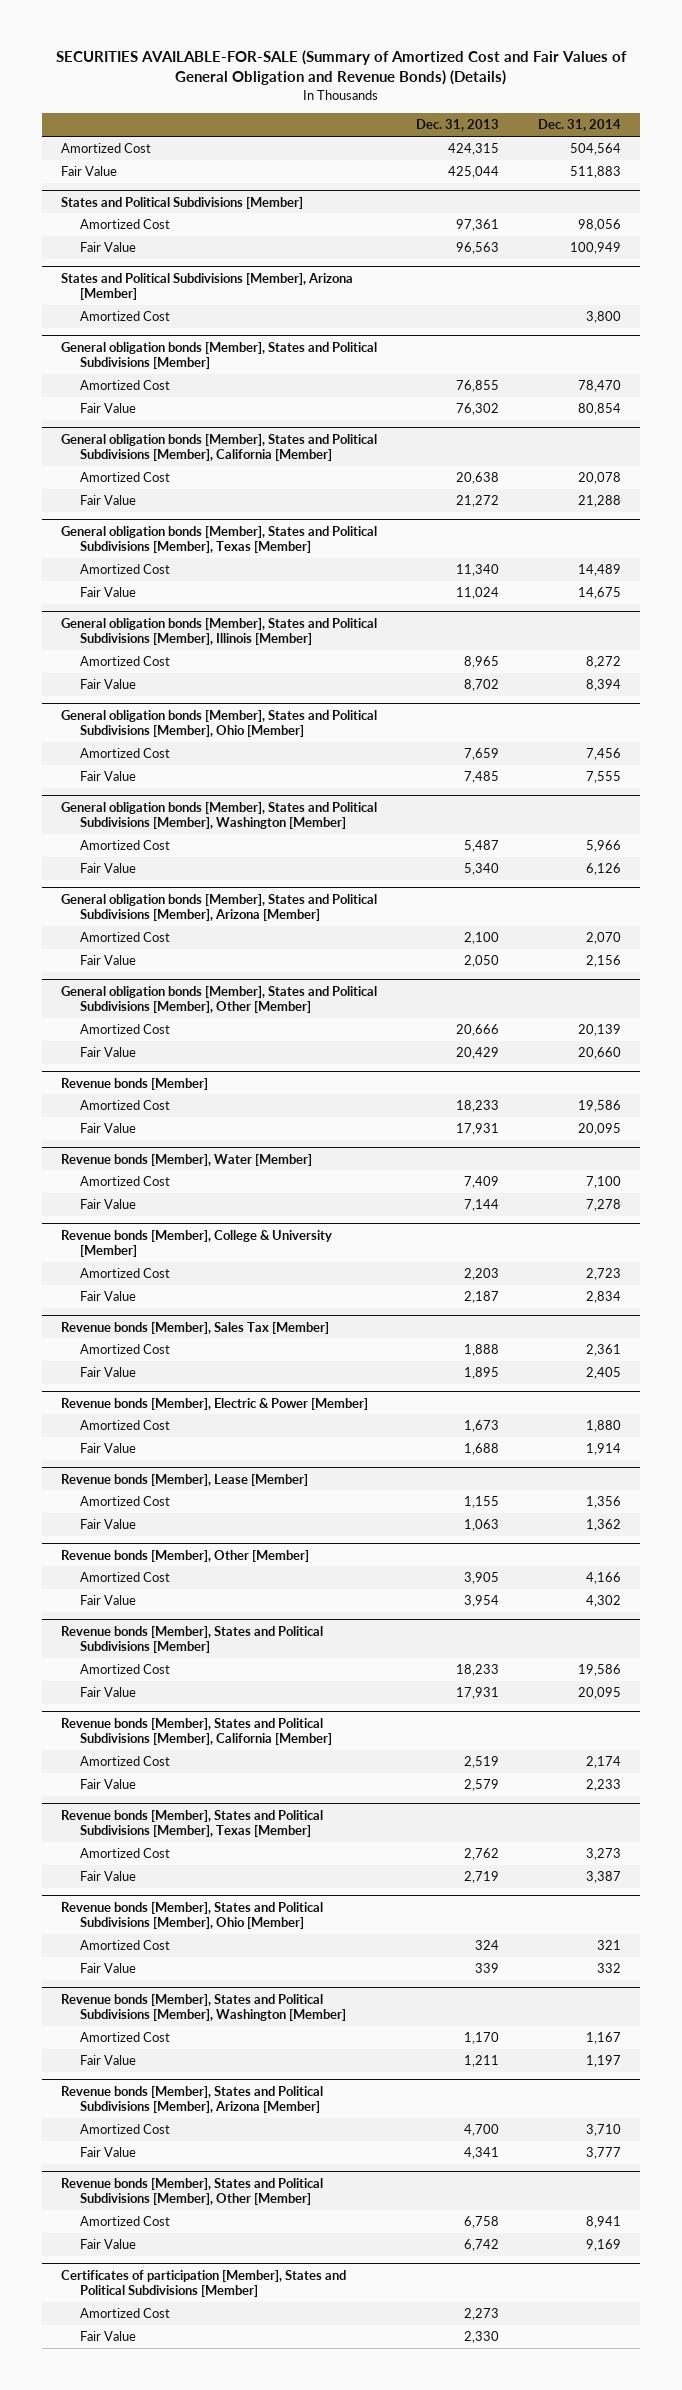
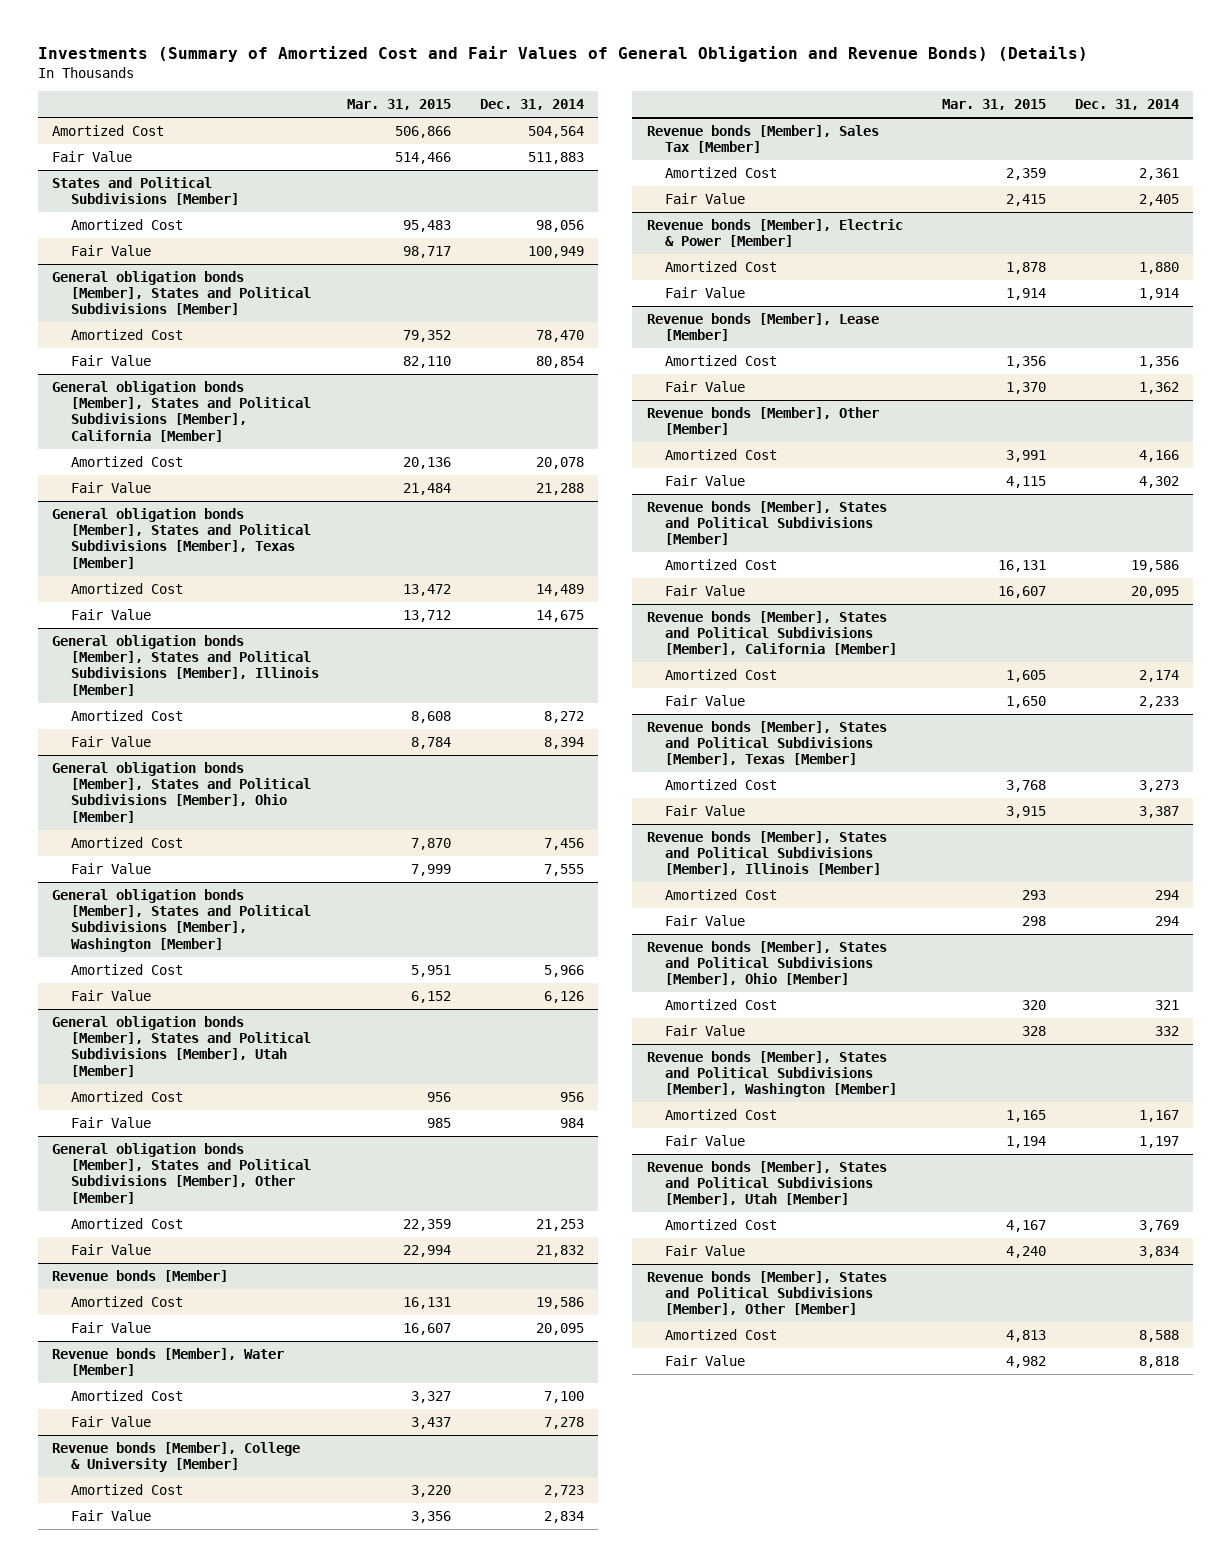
[56,50,628,86] SECURITIES AVAILABLE-FOR-SALE (Summary of Amortized Cost and Fair Values of General Obligation and Revenue Bonds) (Details) -> [37,46,1088,63] Investments (Summary of Amortized Cost and Fair Values of General Obligation and Revenue Bonds) (Details)
[416,119,500,132] Dec. 31, 2013 -> none
none -> [347,99,452,111] Mar. 31, 2015
[61,272,354,300] States and Political Subdivisions [Member], Arizona [Member] -> none
[80,311,171,322] Amortized Cost -> none
[61,893,378,921] General obligation bonds [Member], States and Political Subdivisions [Member], Arizona [Member] -> [52,1015,311,1077] General obligation bonds [Member], States and Political Subdivisions [Member], Utah [Member]
[585,932,621,945] 2,070 -> [559,1091,584,1102] 956
[585,955,621,968] 2,156 -> [559,1117,584,1128] 984
[577,1024,621,1037] 20,139 -> [535,1218,584,1231] 21,253
[577,1047,621,1060] 20,660 -> [535,1244,584,1257] 21,832
none -> [646,830,887,876] Revenue bonds [Member], States and Political Subdivisions [Member], Illinois [Member]
none -> [665,888,778,900] Amortized Cost
none -> [665,914,746,926] Fair Value
[61,2085,324,2113] Revenue bonds [Member], States and Political Subdivisions [Member], Arizona [Member] -> [646,1160,887,1206] Revenue bonds [Member], States and Political Subdivisions [Member], Utah [Member]
[585,2124,621,2137] 3,710 -> [1138,1219,1179,1232] 3,769
[585,2147,621,2160] 3,777 -> [1138,1245,1179,1258] 3,834
[61,2269,347,2297] Certificates of participation [Member], States and Political Subdivisions [Member] -> none
[80,2308,171,2319] Amortized Cost -> none
[80,2331,137,2342] Fair Value -> none
[585,2216,621,2229] 8,941 -> [1138,1329,1179,1342] 8,588
[585,2239,621,2252] 9,169 -> [1138,1355,1179,1368] 8,818

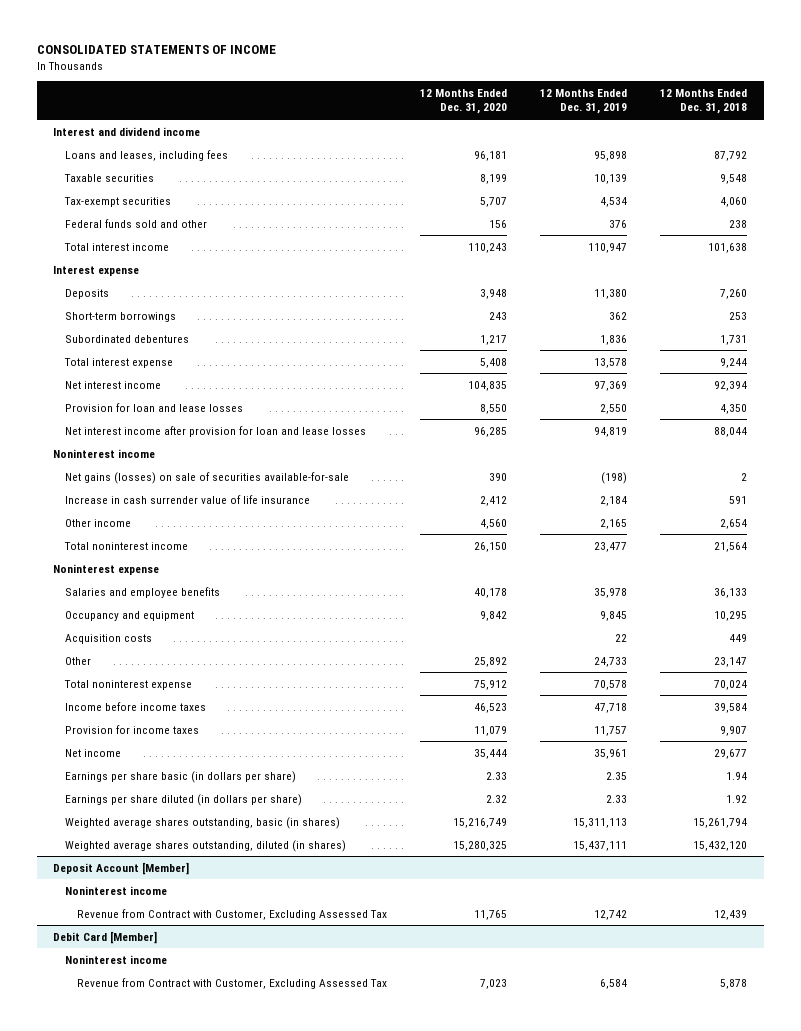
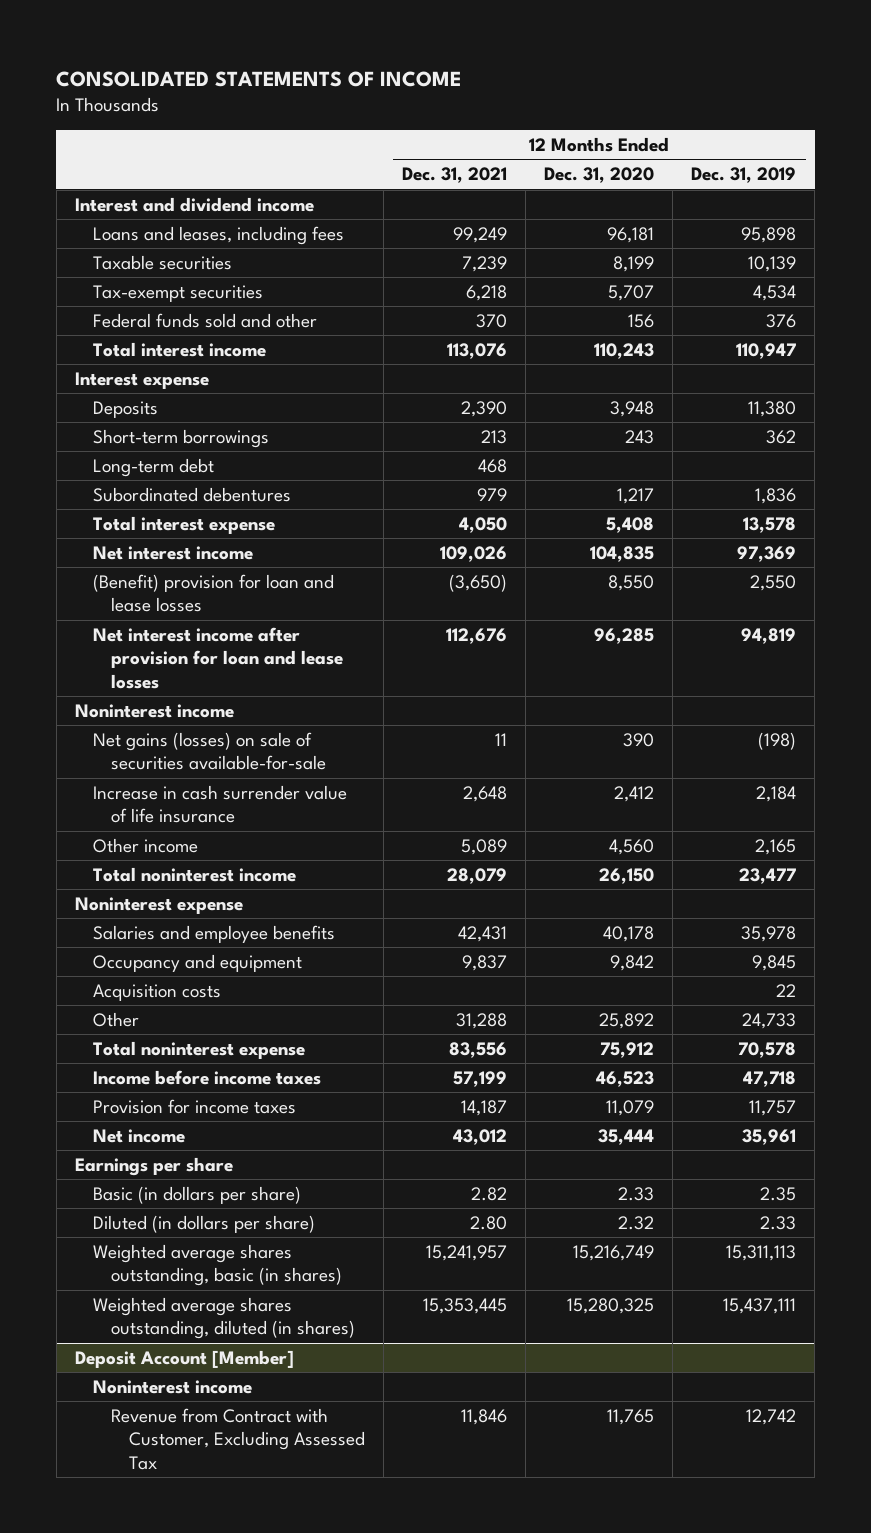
[660,88,748,115] 12 Months Ended Dec. 31, 2018 -> none
none -> [401,167,507,184] Dec. 31, 2021
none -> [92,457,214,477] Long-term debt
[65,402,244,412] Provision for loan and lease losses -> [92,573,334,613] (Benefit) provision for loan and lease losses
none -> [75,1156,234,1176] Earnings per share
[65,770,297,783] Earnings per share basic (in dollars per share) -> [92,1185,301,1204] Basic (in dollars per share)
[65,793,303,806] Earnings per share diluted (in dollars per share) -> [92,1214,315,1233] Diluted (in dollars per share)
[53,930,158,944] Debit Card [Member] -> none
[65,954,168,964] Noninterest income -> none
[77,977,388,989] Revenue from Contract with Customer, Excluding Assessed Tax -> none

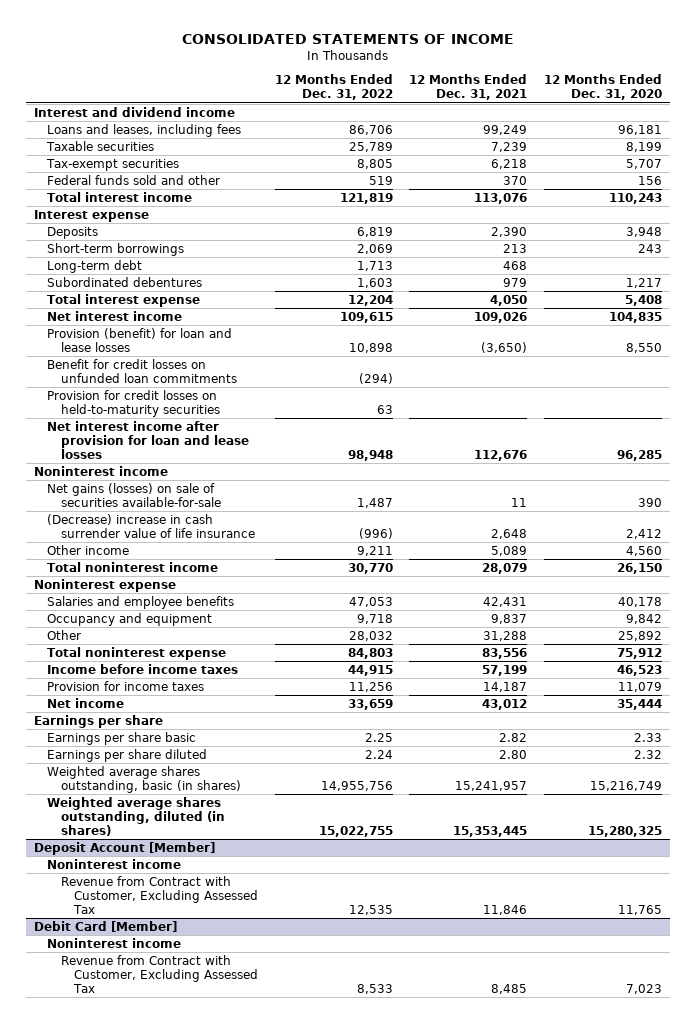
[691,167,797,184] Dec. 31, 2019 -> none
none -> [274,74,393,101] 12 Months Ended Dec. 31, 2022
[92,573,334,613] (Benefit) provision for loan and lease losses -> [47,327,233,352] Provision (benefit) for loan and lease losses
none -> [47,358,237,383] Benefit for credit losses on unfunded loan commitments
none -> [47,389,220,417] Provision for credit losses on held-to-maturity securities
[92,784,347,824] Increase in cash surrender value of life insurance -> [47,513,255,538] (Decrease) increase in cash surrender value of life insurance
[92,983,221,1001] Acquisition costs -> none
[92,1185,301,1204] Basic (in dollars per share) -> [47,731,197,745] Earnings per share basic
[92,1214,315,1233] Diluted (in dollars per share) -> [47,748,208,762] Earnings per share diluted
none -> [34,920,178,932] Debit Card [Member]
none -> [47,937,182,948] Noninterest income
none -> [60,954,258,993] Revenue from Contract with Customer, Excluding Assessed Tax

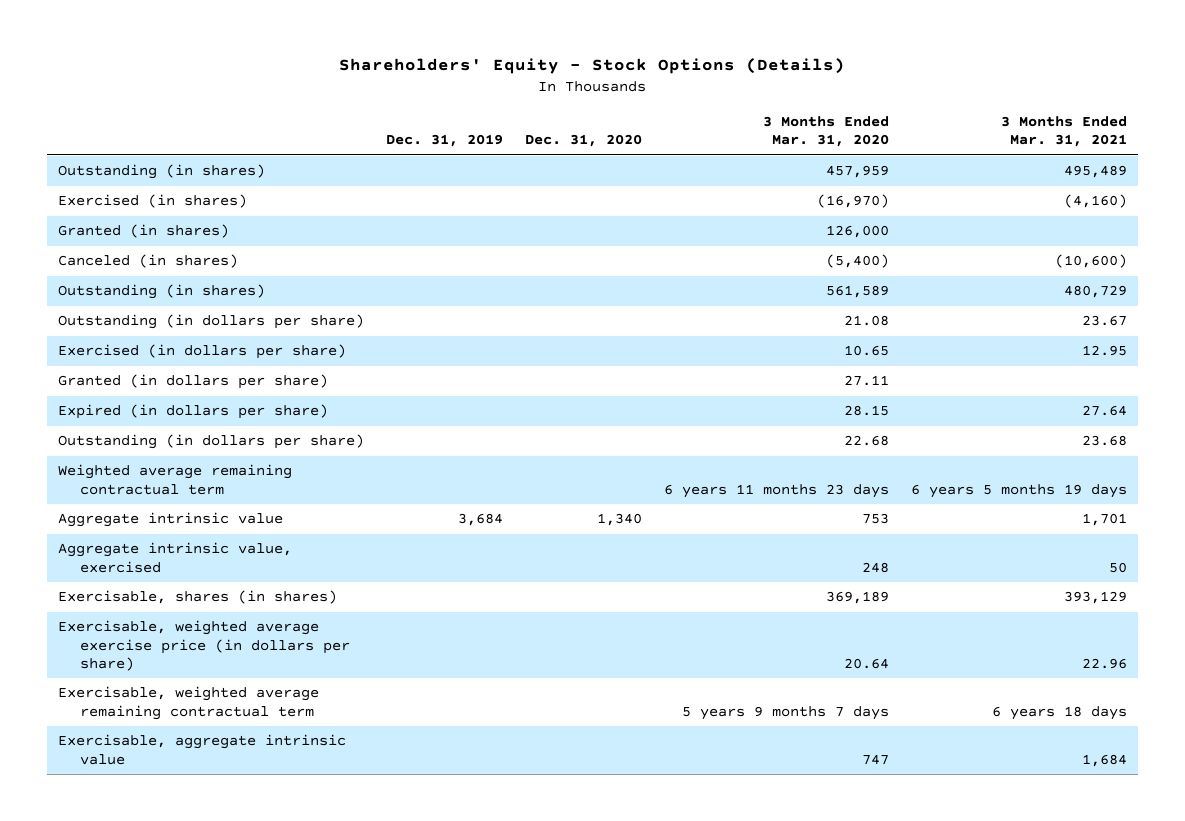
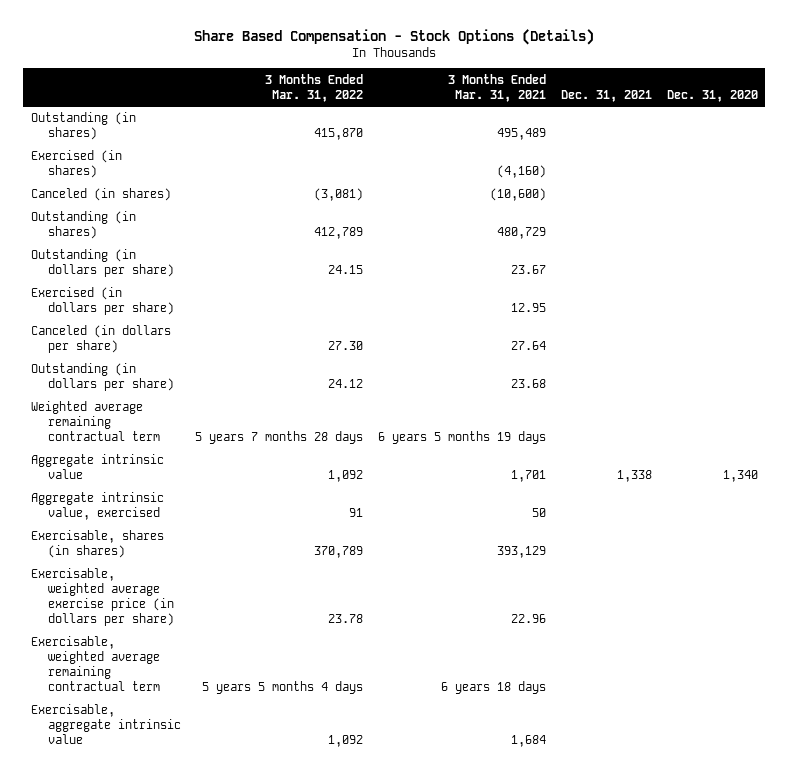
[339,58,846,75] Shareholders' Equity - Stock Options (Details) -> [194,29,595,46] Share Based Compensation - Stock Options (Details)
[385,134,503,148] Dec. 31, 2019 -> none
[763,115,890,148] 3 Months Ended Mar. 31, 2020 -> none
none -> [265,73,364,102] 3 Months Ended Mar. 31, 2022
none -> [560,89,652,102] Dec. 31, 2021
[57,224,229,239] Granted (in shares) -> none
[57,374,328,390] Granted (in dollars per share) -> none
[57,404,328,420] Expired (in dollars per share) -> [30,325,171,354] Canceled (in dollars per share)

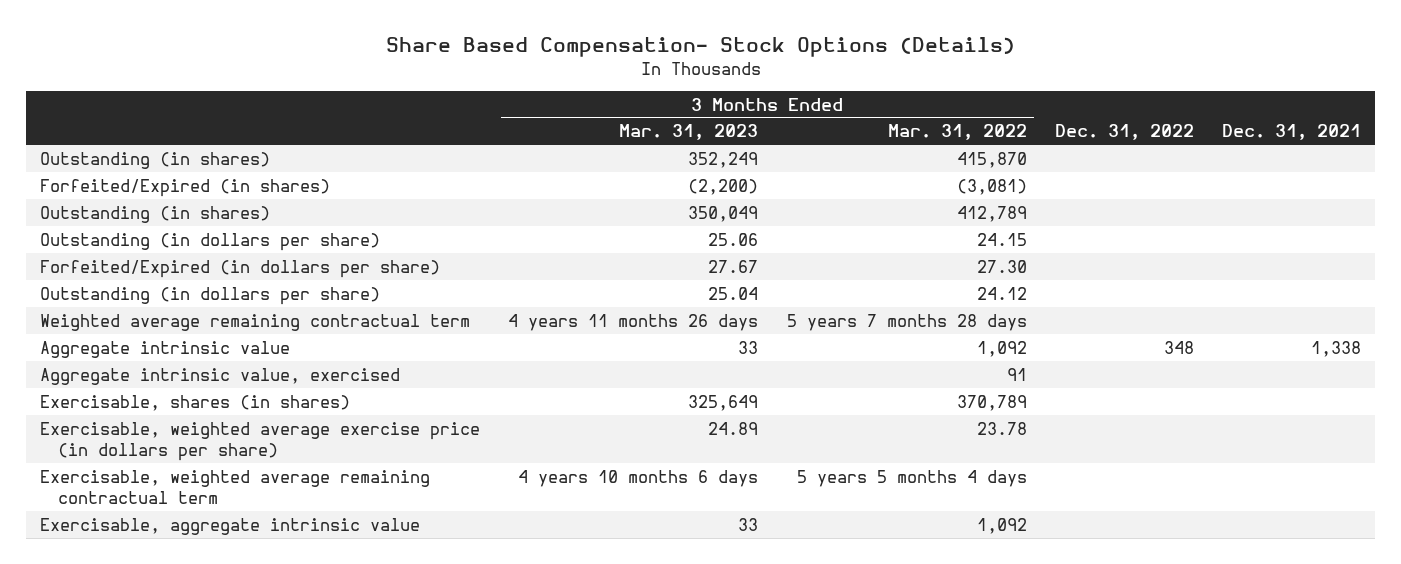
[194,29,595,46] Share Based Compensation - Stock Options (Details) -> [385,37,1015,58] Share Based Compensation- Stock Options (Details)
[448,73,547,102] 3 Months Ended Mar. 31, 2021 -> none
[666,89,758,102] Dec. 31, 2020 -> none
none -> [619,124,759,141] Mar. 31, 2023
none -> [1054,124,1194,141] Dec. 31, 2022
[30,150,122,179] Exercised (in shares) -> none
[30,188,171,202] Canceled (in shares) -> [40,178,331,197] Forfeited/Expired (in shares)
[30,287,174,316] Exercised (in dollars per share) -> none
[30,325,171,354] Canceled (in dollars per share) -> [40,259,441,278] Forfeited/Expired (in dollars per share)

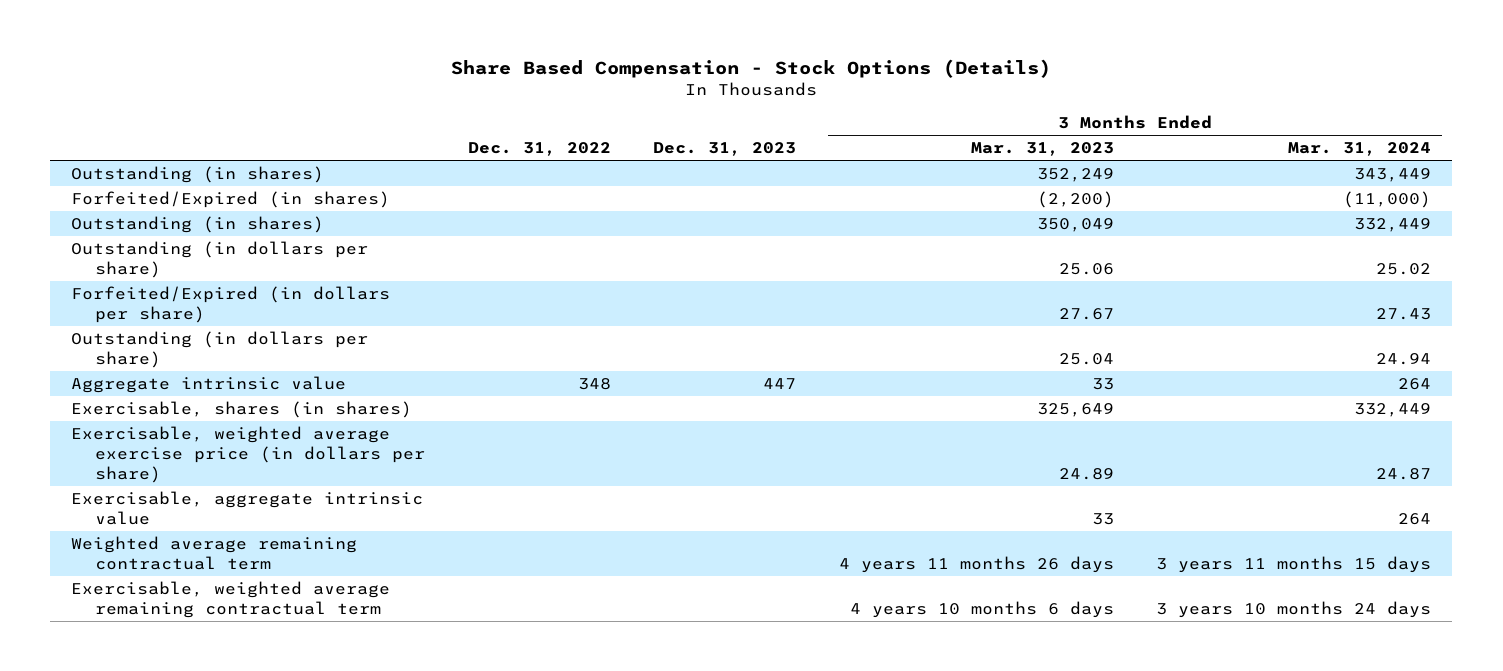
[385,37,1015,58] Share Based Compensation- Stock Options (Details) -> [451,59,1052,79] Share Based Compensation - Stock Options (Details)
[887,124,1027,141] Mar. 31, 2022 -> none
[1221,124,1361,141] Dec. 31, 2021 -> none
none -> [653,142,797,157] Dec. 31, 2023
none -> [1288,142,1432,157] Mar. 31, 2024
[40,367,401,385] Aggregate intrinsic value, exercised -> none
[40,313,471,331] Weighted average remaining contractual term -> [71,535,358,570] Weighted average remaining contractual term
[40,469,431,505] Exercisable, weighted average remaining contractual term -> [71,580,391,618] Exercisable, weighted average remaining contractual term

